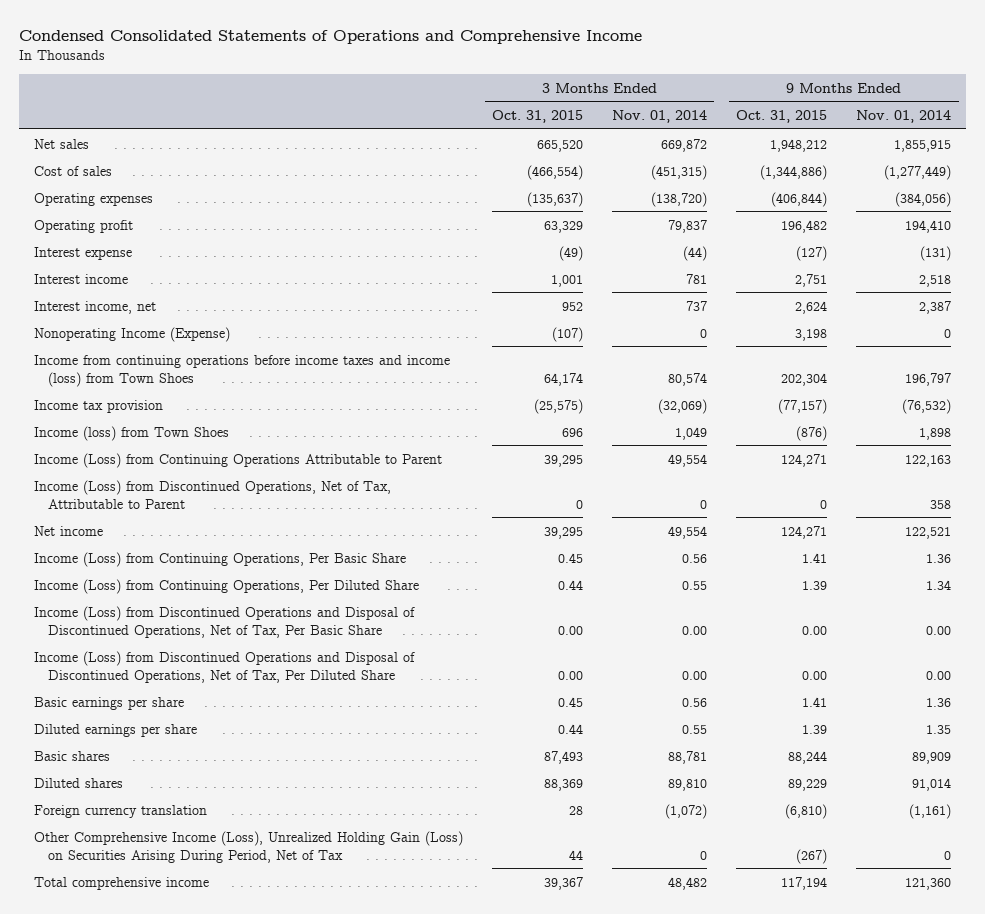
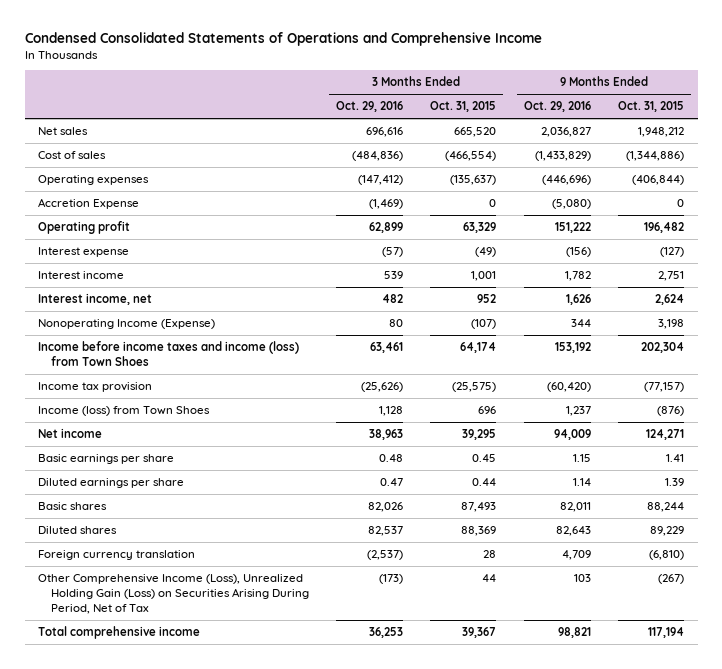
[612,109,708,123] Nov. 01, 2014 -> none
[856,109,952,123] Nov. 01, 2014 -> none
none -> [336,101,404,113] Oct. 29, 2016
none -> [523,101,591,113] Oct. 29, 2016
none -> [38,198,140,210] Accretion Expense
[33,354,450,387] Income from continuing operations before income taxes and income (loss) from Town Shoes -> [38,341,300,367] Income before income taxes and income (loss) from Town Shoes
[33,452,442,468] Income (Loss) from Continuing Operations Attributable to Parent -> none
[33,479,391,509] Income (Loss) from Discontinued Operations, Net of Tax, Attributable to Parent -> none
[33,551,406,567] Income (Loss) from Continuing Operations, Per Basic Share -> none
[33,578,419,594] Income (Loss) from Continuing Operations, Per Diluted Share -> none
[33,605,415,638] Income (Loss) from Discontinued Operations and Disposal of Discontinued Operations, Net of Tax, Per Basic Share -> none
[33,650,415,683] Income (Loss) from Discontinued Operations and Disposal of Discontinued Operations, Net of Tax, Per Diluted Share -> none

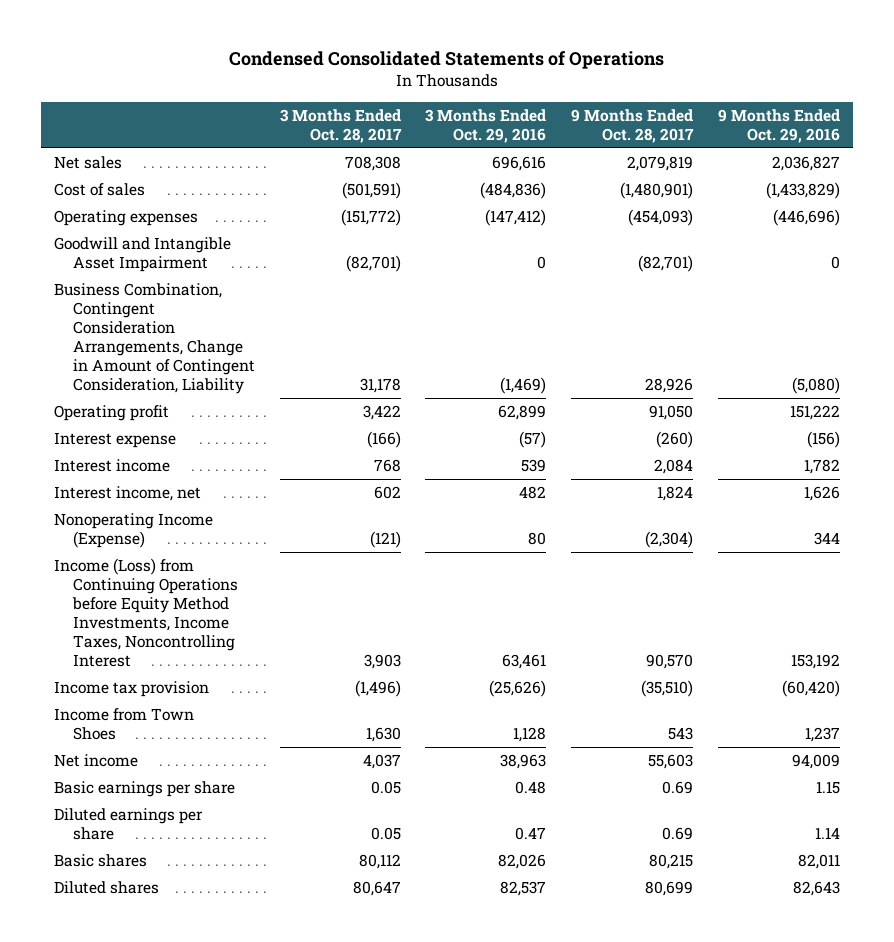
[24,31,542,46] Condensed Consolidated Statements of Operations and Comprehensive Income -> [228,51,664,70] Condensed Consolidated Statements of Operations
[430,101,497,113] Oct. 31, 2015 -> none
[617,101,684,113] Oct. 31, 2015 -> none
none -> [279,108,402,143] 3 Months Ended Oct. 28, 2017
none -> [571,108,695,143] 9 Months Ended Oct. 28, 2017
none -> [53,237,231,273] Goodwill and Intangible Asset Impairment
[38,198,140,210] Accretion Expense -> [53,283,255,394] Business Combination, Contingent Consideration Arrangements, Change in Amount of Contingent Consideration, Liability
[38,341,300,367] Income before income taxes and income (loss) from Town Shoes -> [53,558,238,667] Income (Loss) from Continuing Operations before Equity Method Investments, Income Taxes, Noncontrolling Interest
[38,406,211,417] Income (loss) from Town Shoes -> [53,708,194,741] Income from Town Shoes
[38,550,196,561] Foreign currency translation -> none
[38,574,310,614] Other Comprehensive Income (Loss), Unrealized Holding Gain (Loss) on Securities Arising During Period, Net of Tax -> none
[38,626,201,640] Total comprehensive income -> none

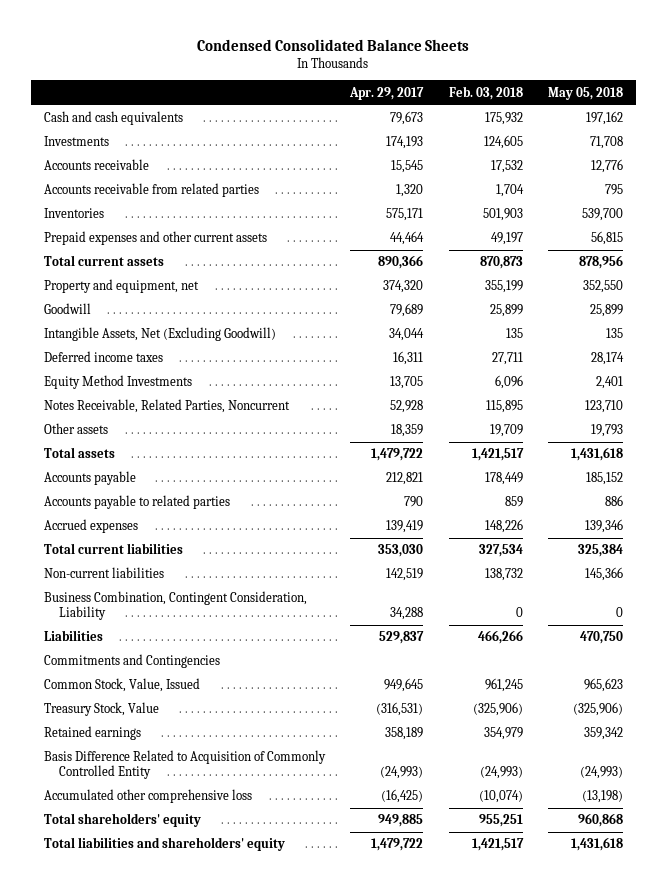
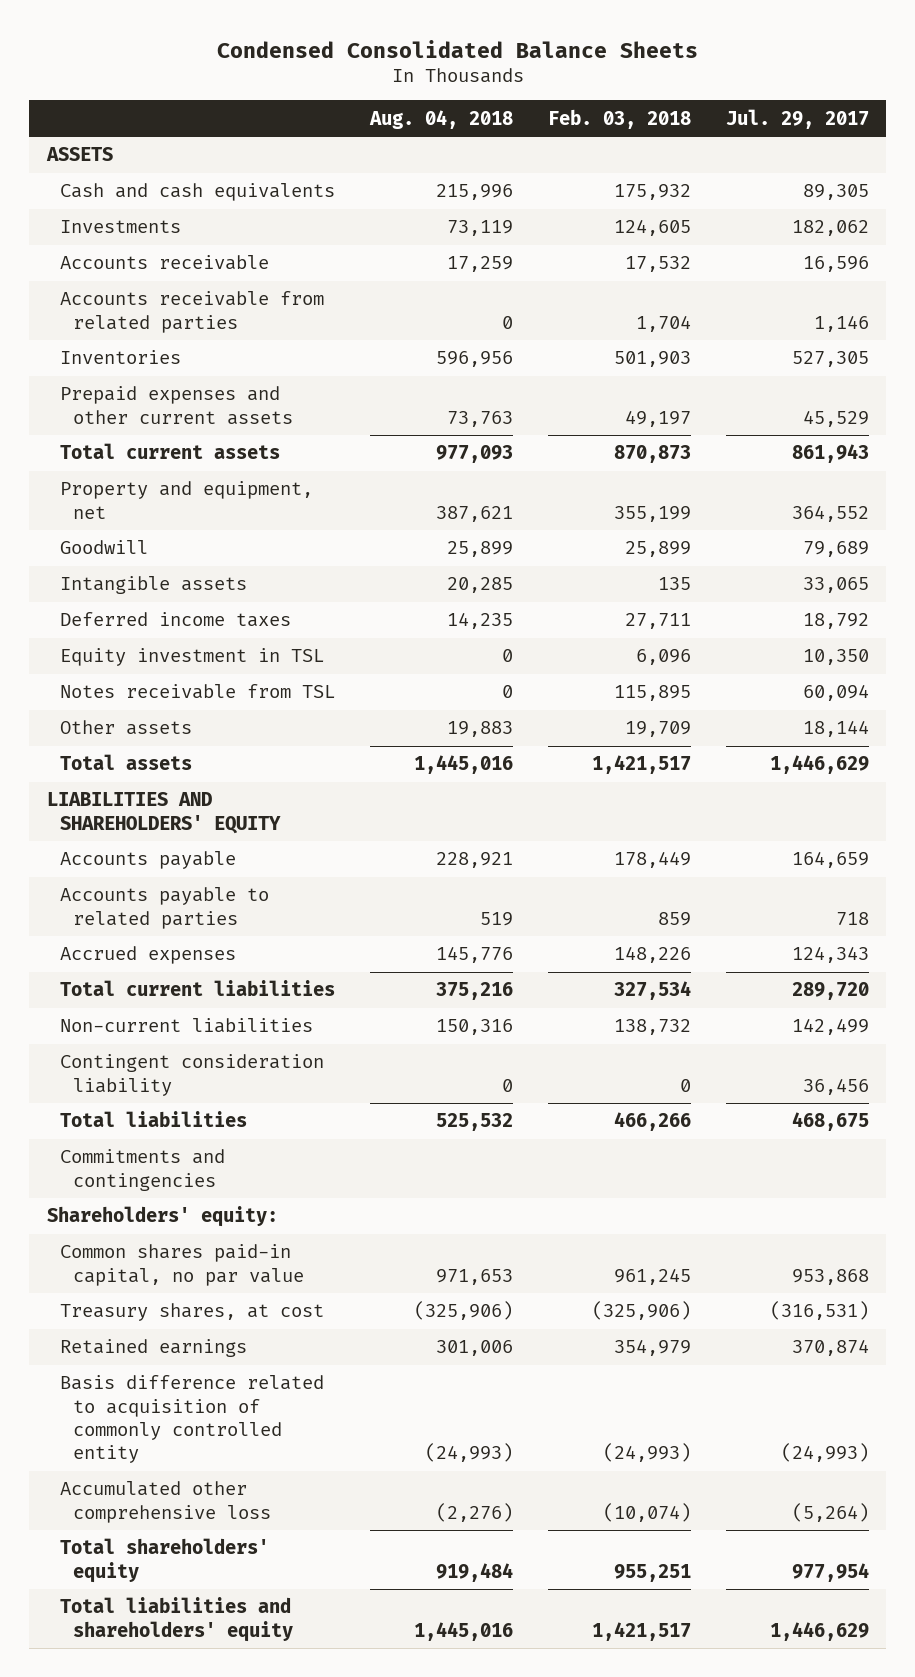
[349,86,425,100] Apr. 29, 2017 -> none
[547,86,623,100] May 05, 2018 -> none
none -> [368,109,513,129] Aug. 04, 2018
none -> [725,108,869,129] Jul. 29, 2017
none -> [45,147,113,162] ASSETS
[43,327,276,342] Intangible Assets, Net (Excluding Goodwill) -> [59,576,247,595] Intangible assets
[43,375,192,390] Equity Method Investments -> [59,648,324,667] Equity investment in TSL
[43,399,290,414] Notes Receivable, Related Parties, Noncurrent -> [59,684,335,700] Notes receivable from TSL
none -> [46,792,281,834] LIABILITIES AND SHAREHOLDERS' EQUITY
[43,591,307,620] Business Combination, Contingent Consideration, Liability -> [59,1054,324,1096] Contingent consideration liability
[43,630,103,642] Liabilities -> [59,1111,247,1128] Total liabilities
[43,654,220,669] Commitments and Contingencies -> [59,1149,225,1191] Commitments and contingencies
none -> [46,1206,278,1228] Shareholders' equity:
[43,678,200,693] Common Stock, Value, Issued -> [59,1244,304,1286] Common shares paid-in capital, no par value
[43,702,159,717] Treasury Stock, Value -> [59,1303,324,1322] Treasury shares, at cost
[43,750,326,779] Basis Difference Related to Acquisition of Commonly Controlled Entity -> [59,1375,324,1463] Basis difference related to acquisition of commonly controlled entity

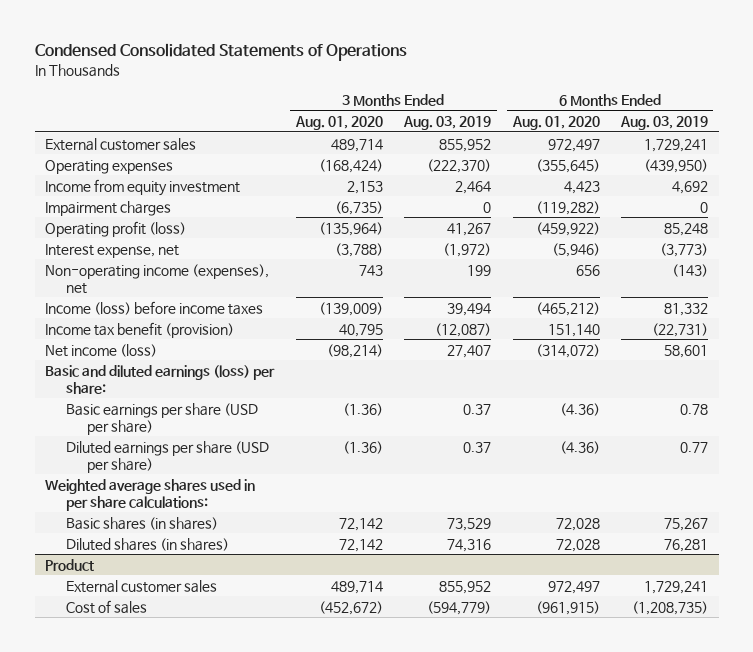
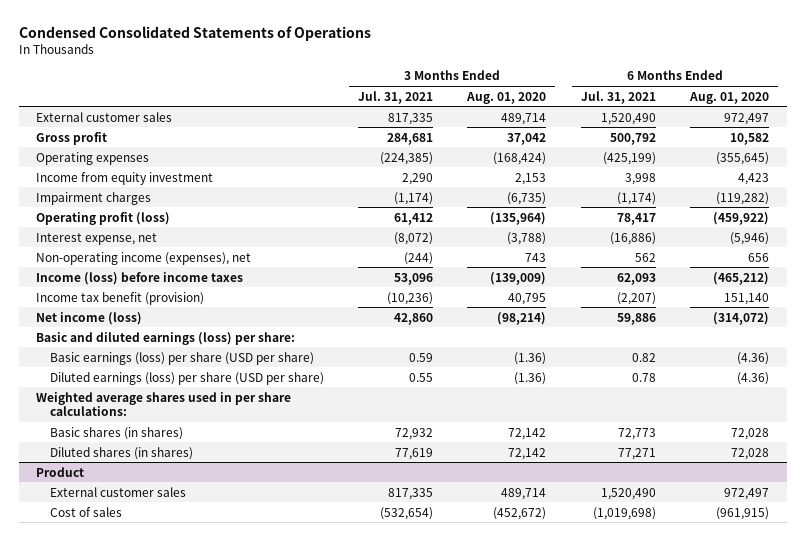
[403,116,492,131] Aug. 03, 2019 -> none
[620,116,709,131] Aug. 03, 2019 -> none
none -> [358,90,434,104] Jul. 31, 2021
none -> [580,90,656,104] Jul. 31, 2021
none -> [36,131,108,145] Gross profit
[66,402,259,435] Basic earnings per share (USD per share) -> [49,351,314,365] Basic earnings (loss) per share (USD per share)
[66,440,270,473] Diluted earnings per share (USD per share) -> [49,371,324,385] Diluted earnings (loss) per share (USD per share)

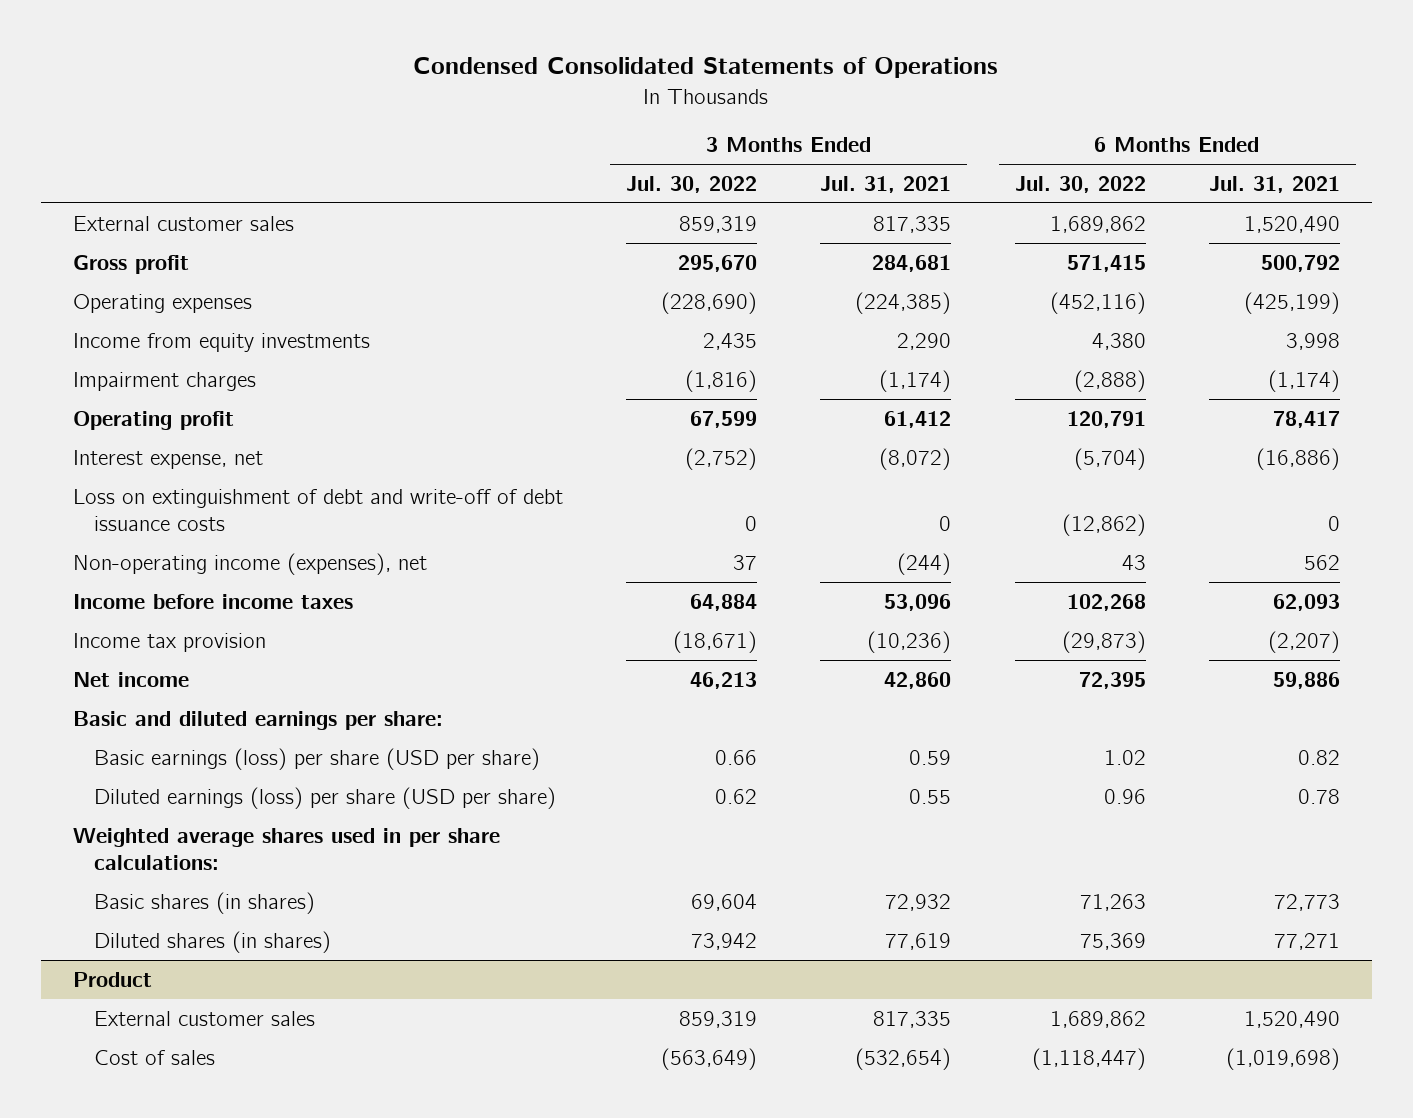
[466,91,547,104] Aug. 01, 2020 -> none
[689,91,770,104] Aug. 01, 2020 -> none
none -> [625,175,757,193] Jul. 30, 2022
none -> [1014,175,1146,193] Jul. 30, 2022
[36,171,214,185] Income from equity investment -> [72,332,370,352] Income from equity investments
[36,211,171,225] Operating profit (loss) -> [72,410,234,430] Operating profit
none -> [72,488,563,532] Loss on extinguishment of debt and write-off of debt issuance costs
[36,271,244,285] Income (loss) before income taxes -> [72,593,353,609] Income before income taxes
[36,291,205,305] Income tax benefit (provision) -> [72,632,266,652] Income tax provision
[36,311,143,325] Net income (loss) -> [72,671,189,687] Net income
[36,331,296,345] Basic and diluted earnings (loss) per share: -> [72,710,443,730] Basic and diluted earnings per share:

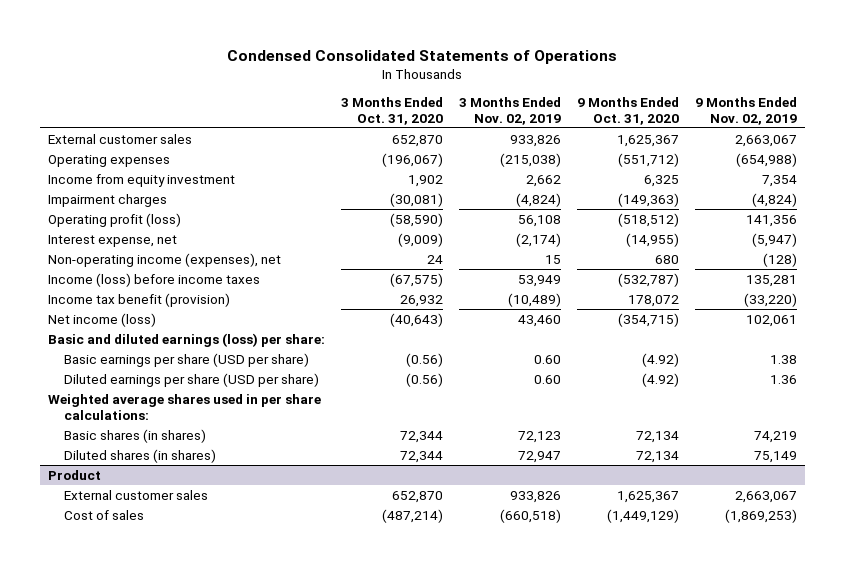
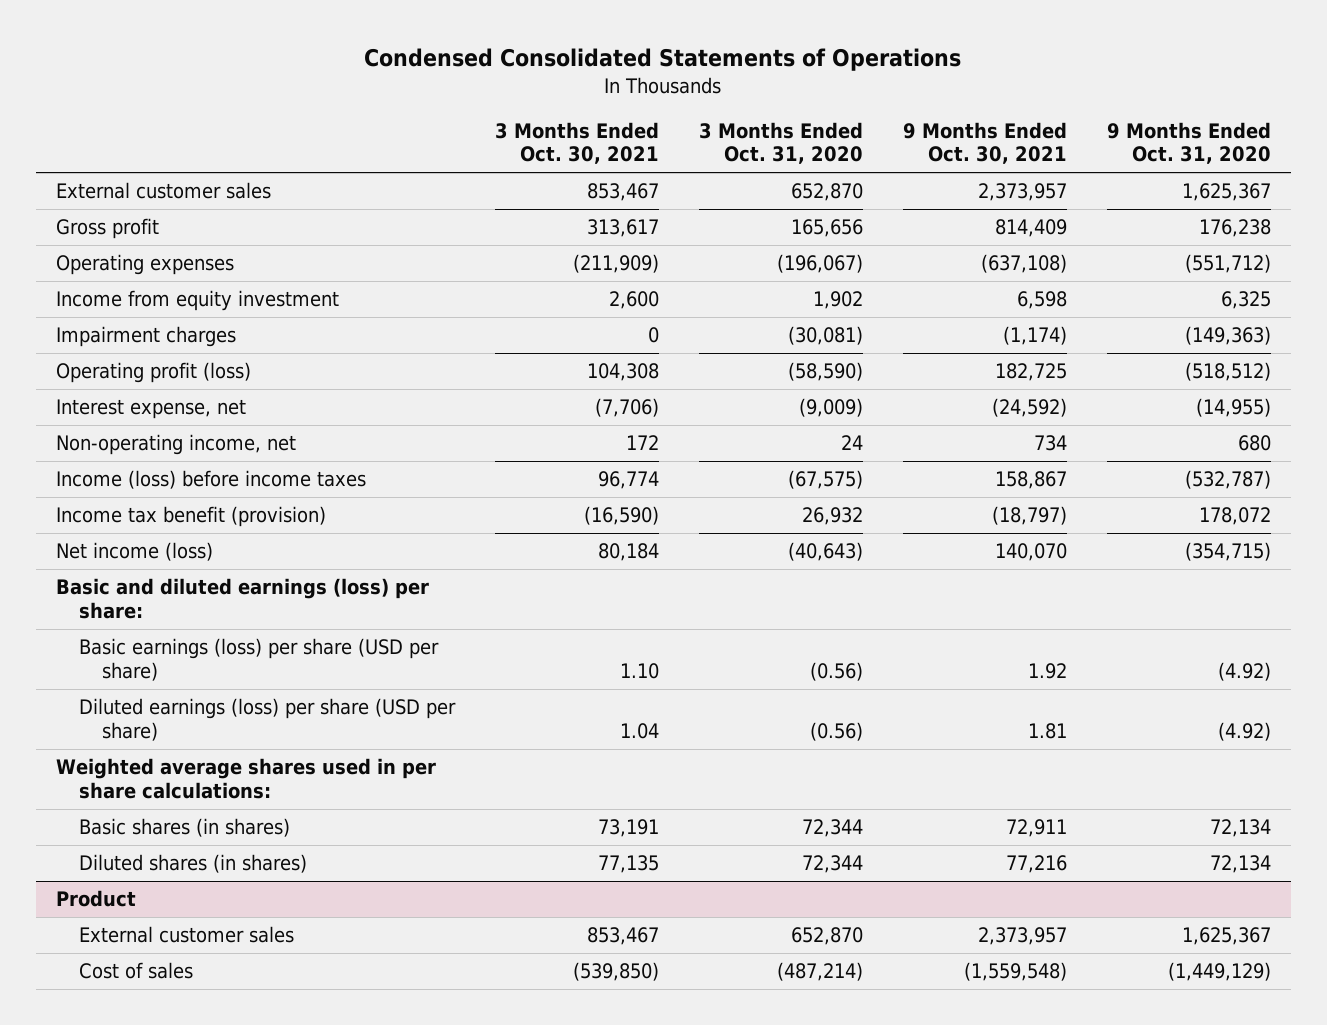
[458,96,561,125] 3 Months Ended Nov. 02, 2019 -> none
[694,96,797,125] 9 Months Ended Nov. 02, 2019 -> none
none -> [494,121,659,165] 3 Months Ended Oct. 30, 2021
none -> [902,121,1067,165] 9 Months Ended Oct. 30, 2021
none -> [55,218,159,240] Gross profit
[47,252,281,267] Non-operating income (expenses), net -> [55,434,296,456] Non-operating income, net
[64,352,310,367] Basic earnings per share (USD per share) -> [78,638,439,681] Basic earnings (loss) per share (USD per share)
[64,372,320,387] Diluted earnings per share (USD per share) -> [78,698,456,741] Diluted earnings (loss) per share (USD per share)

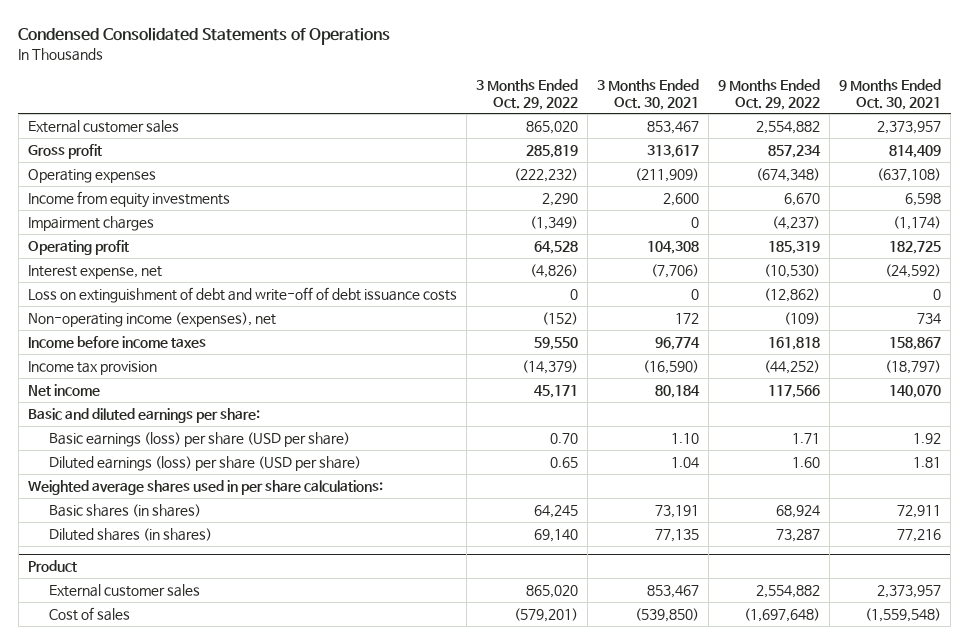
[698,121,863,165] 3 Months Ended Oct. 31, 2020 -> none
[1106,121,1271,165] 9 Months Ended Oct. 31, 2020 -> none
none -> [475,79,578,110] 3 Months Ended Oct. 29, 2022
none -> [718,79,821,110] 9 Months Ended Oct. 29, 2022
[55,290,339,312] Income from equity investment -> [27,190,230,208] Income from equity investments
[55,362,251,384] Operating profit (loss) -> [27,239,129,255] Operating profit
none -> [27,286,457,303] Loss on extinguishment of debt and write-off of debt issuance costs
[55,434,296,456] Non-operating income, net -> [27,311,276,327] Non-operating income (expenses), net
[55,470,366,490] Income (loss) before income taxes -> [27,335,206,348] Income before income taxes
[55,506,326,528] Income tax benefit (provision) -> [27,360,157,375] Income tax provision
[55,542,213,562] Net income (loss) -> [27,383,100,396] Net income
[55,578,429,619] Basic and diluted earnings (loss) per share: -> [27,407,260,423] Basic and diluted earnings per share:

